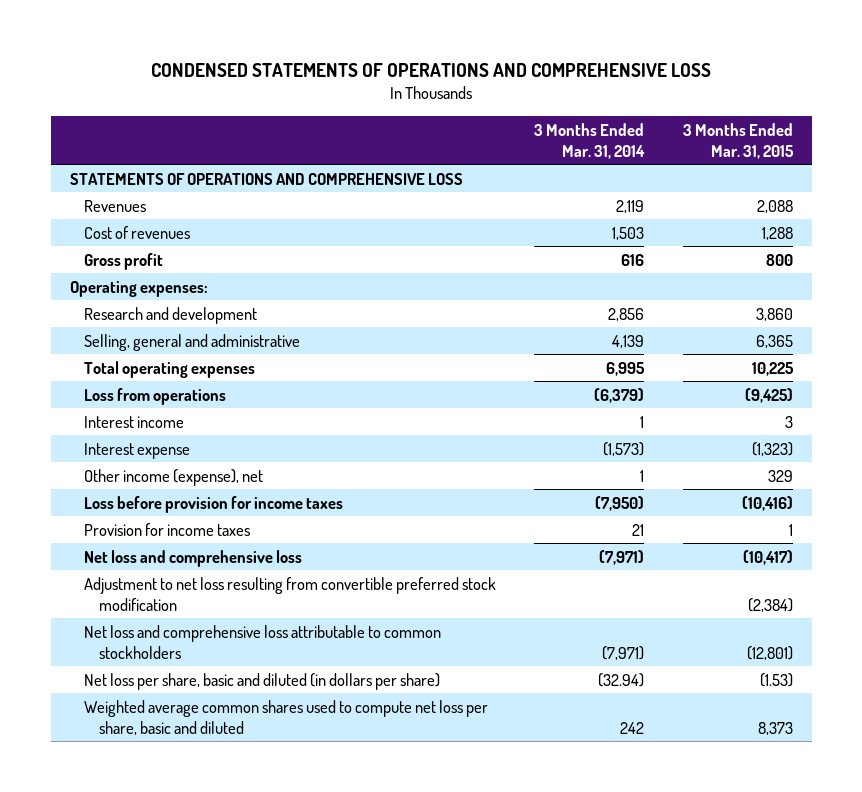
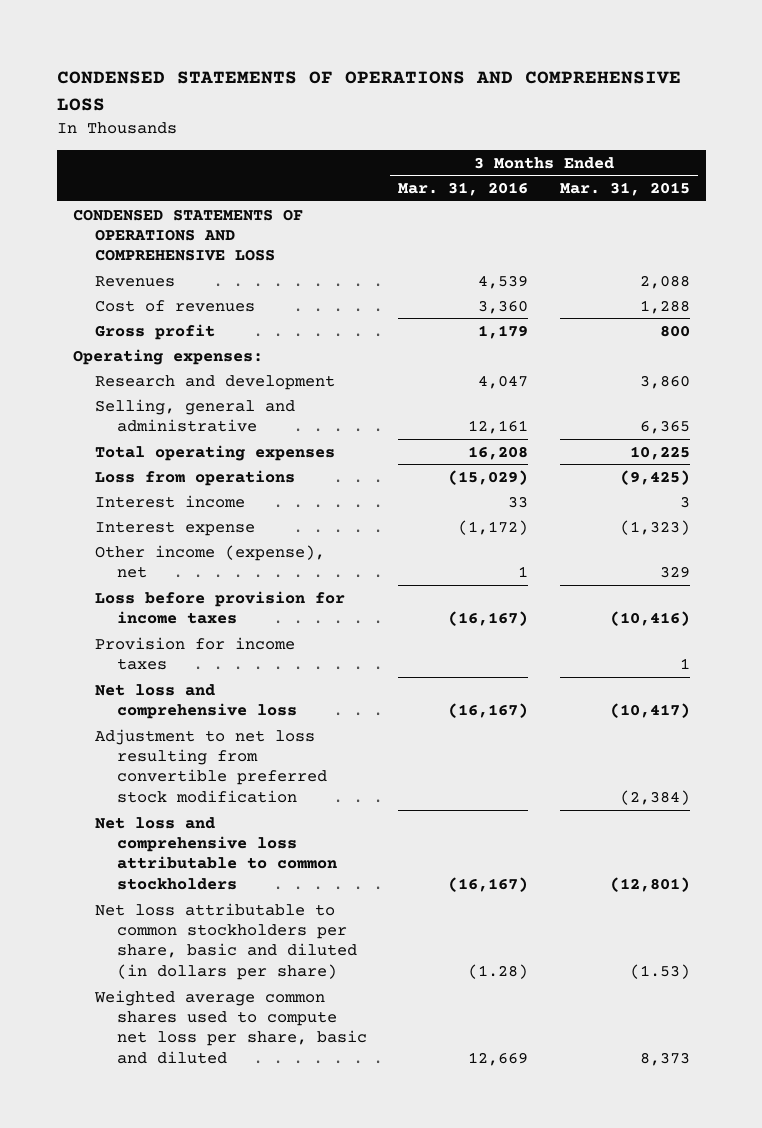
[534,122,646,159] 3 Months Ended Mar. 31, 2014 -> none
none -> [398,181,529,196] Mar. 31, 2016
[69,172,463,185] STATEMENTS OF OPERATIONS AND COMPREHENSIVE LOSS -> [72,208,303,262] CONDENSED STATEMENTS OF OPERATIONS AND COMPREHENSIVE LOSS
[84,672,441,690] Net loss per share, basic and diluted (in dollars per share) -> [94,902,357,980] Net loss attributable to common stockholders per share, basic and diluted (in dollars per share)

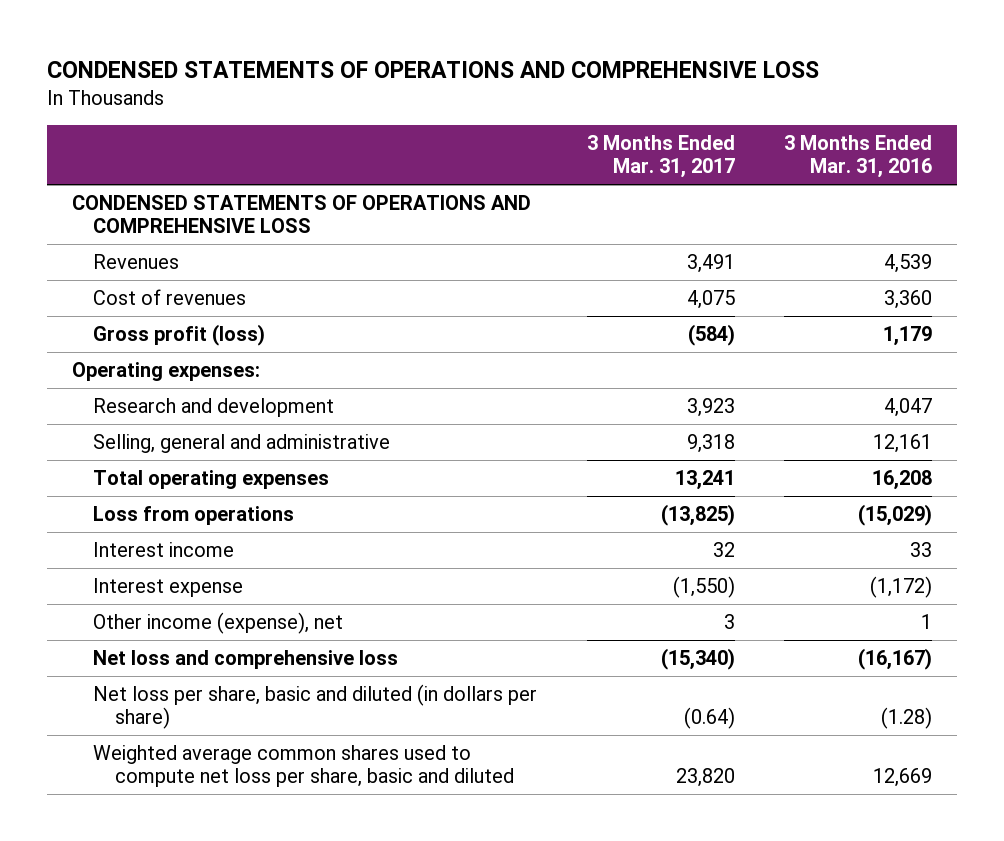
[559,181,690,196] Mar. 31, 2015 -> none
none -> [586,134,735,179] 3 Months Ended Mar. 31, 2017
[94,323,215,340] Gross profit -> [93,323,266,346] Gross profit (loss)
[94,590,345,624] Loss before provision for income taxes -> none
[94,636,295,670] Provision for income taxes -> none
[94,728,327,803] Adjustment to net loss resulting from convertible preferred stock modification -> none
[94,816,337,890] Net loss and comprehensive loss attributable to common stockholders -> none
[94,902,357,980] Net loss attributable to common stockholders per share, basic and diluted (in dollars per share) -> [93,683,538,730] Net loss per share, basic and diluted (in dollars per share)

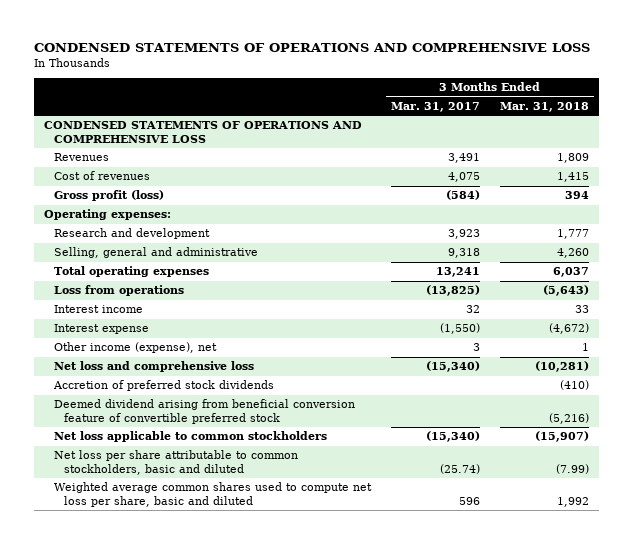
[783,134,932,179] 3 Months Ended Mar. 31, 2016 -> none
none -> [500,102,590,113] Mar. 31, 2018
none -> [53,380,275,392] Accretion of preferred stock dividends
none -> [54,399,356,425] Deemed dividend arising from beneficial conversion feature of convertible preferred stock
none -> [54,431,328,443] Net loss applicable to common stockholders
[93,683,538,730] Net loss per share, basic and diluted (in dollars per share) -> [54,450,299,476] Net loss per share attributable to common stockholders, basic and diluted
[683,707,735,730] (0.64) -> [440,464,481,475] (25.74)
[675,768,735,788] 23,820 -> [459,497,481,506] 596

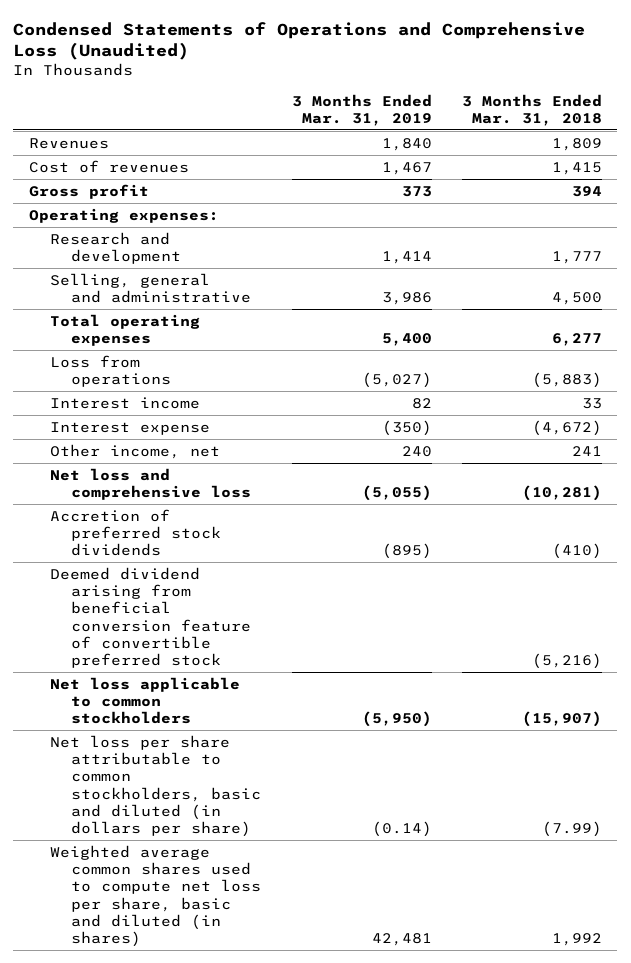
[34,42,591,52] CONDENSED STATEMENTS OF OPERATIONS AND COMPREHENSIVE LOSS -> [13,21,586,61] Condensed Statements of Operations and Comprehensive Loss (Unaudited)
[391,102,481,113] Mar. 31, 2017 -> none
none -> [291,93,432,126] 3 Months Ended Mar. 31, 2019
[44,121,363,144] CONDENSED STATEMENTS OF OPERATIONS AND COMPREHENSIVE LOSS -> none
[54,190,165,202] Gross profit (loss) -> [28,183,149,199] Gross profit
[557,248,590,259] 4,260 -> [552,292,603,306] 4,500
[553,267,590,278] 6,037 -> [552,333,603,347] 6,277
[543,285,590,297] (5,643) -> [532,372,603,389] (5,883)
[54,342,218,354] Other income (expense), net -> [49,443,220,459] Other income, net
[582,343,590,352] 1 -> [572,445,603,456] 241
[54,450,299,476] Net loss per share attributable to common stockholders, basic and diluted -> [49,734,262,838] Net loss per share attributable to common stockholders, basic and diluted (in dollars per share)
[54,482,373,508] Weighted average common shares used to compute net loss per share, basic and diluted -> [49,844,262,948] Weighted average common shares used to compute net loss per share, basic and diluted (in shares)

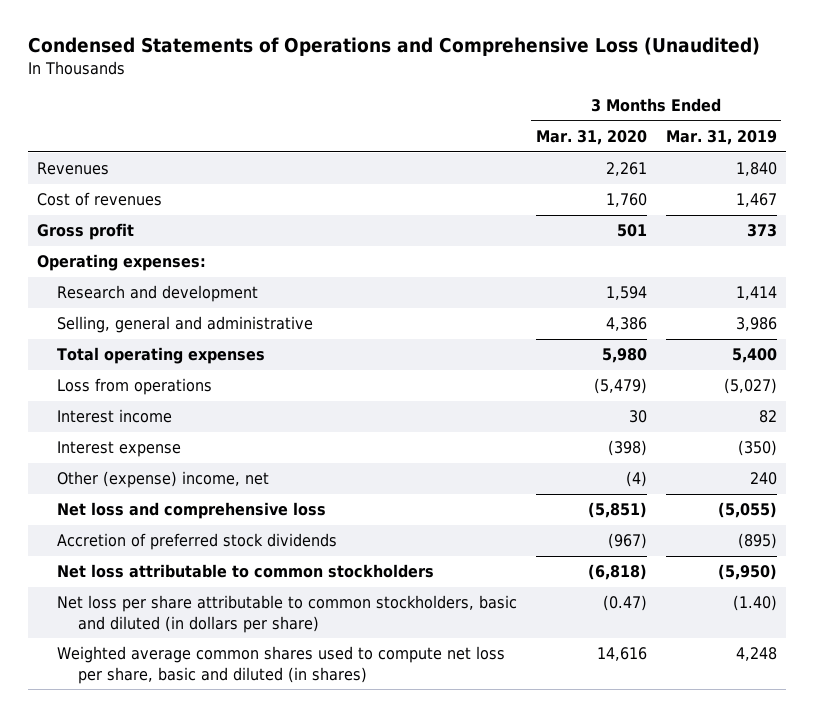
[462,93,603,126] 3 Months Ended Mar. 31, 2018 -> none
none -> [535,129,647,145] Mar. 31, 2020
[49,443,220,459] Other income, net -> [57,471,270,489] Other (expense) income, net
[49,566,252,669] Deemed dividend arising from beneficial conversion feature of convertible preferred stock -> none
[49,676,240,725] Net loss applicable to common stockholders -> [57,564,435,579] Net loss attributable to common stockholders
[371,821,432,838] (0.14) -> [732,595,777,612] (1.40)
[371,933,432,947] 42,481 -> [735,647,777,662] 4,248

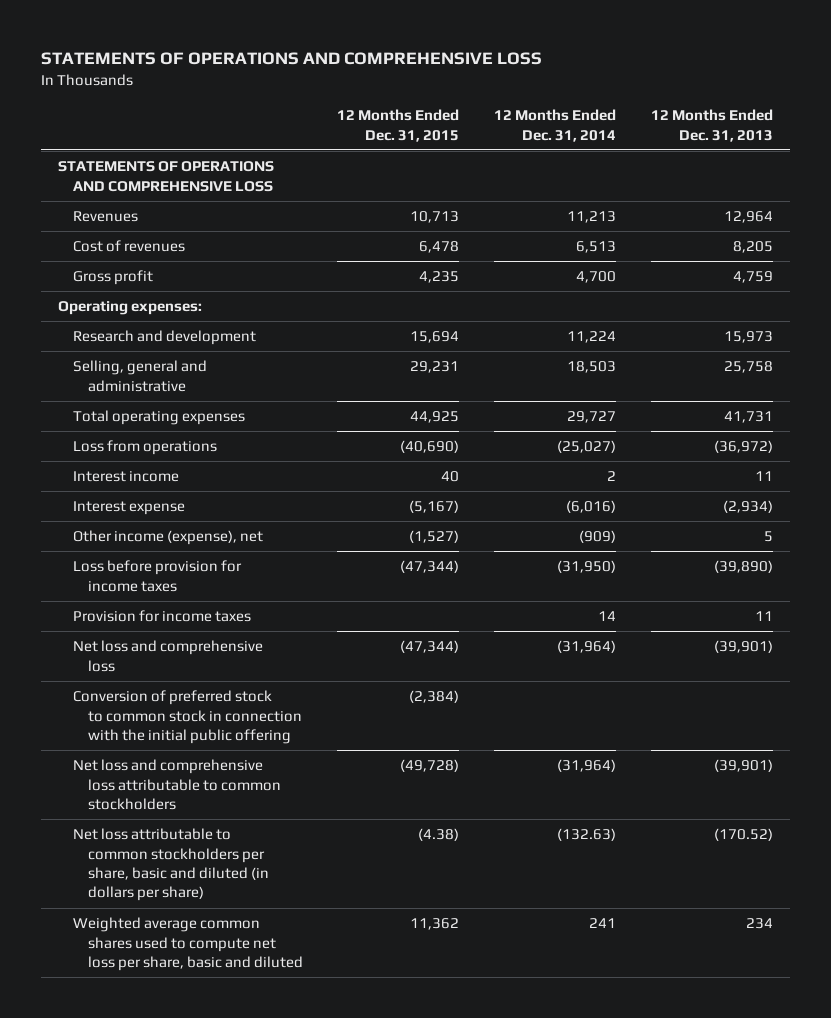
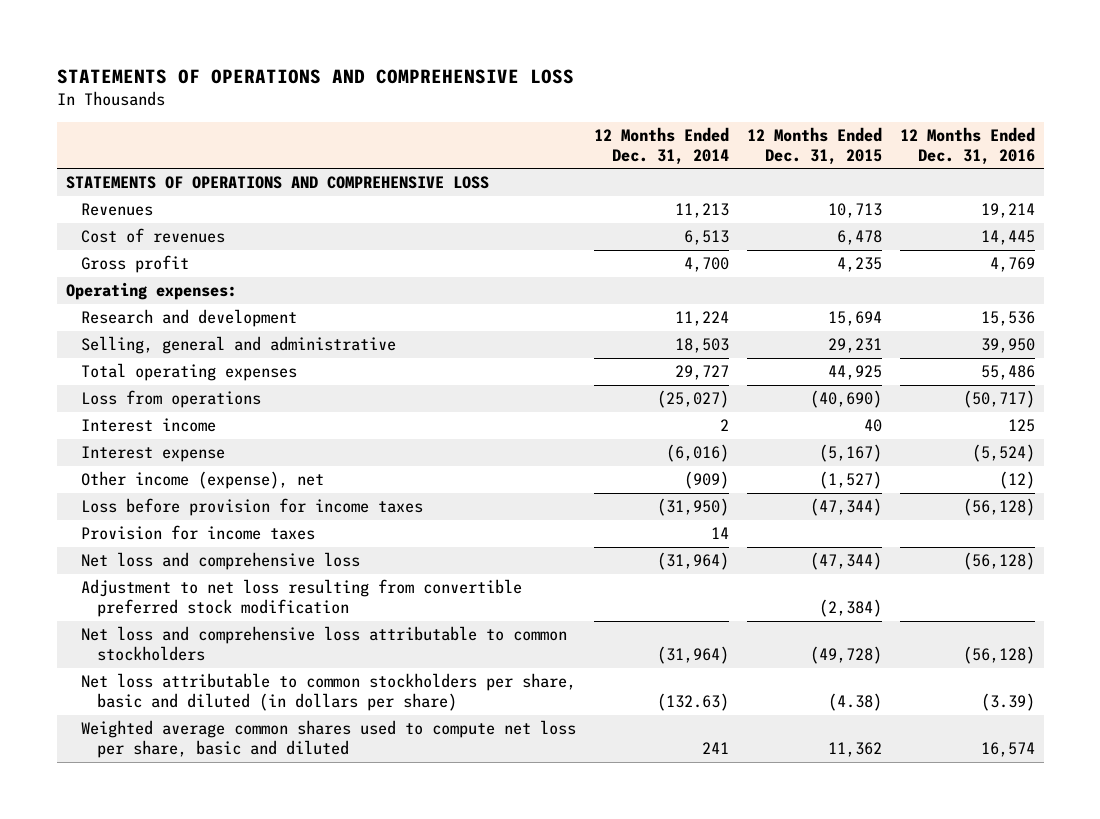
[650,109,773,142] 12 Months Ended Dec. 31, 2013 -> none
none -> [899,127,1035,165] 12 Months Ended Dec. 31, 2016
[72,690,302,744] Conversion of preferred stock to common stock in connection with the initial public offering -> [81,579,523,618] Adjustment to net loss resulting from convertible preferred stock modification

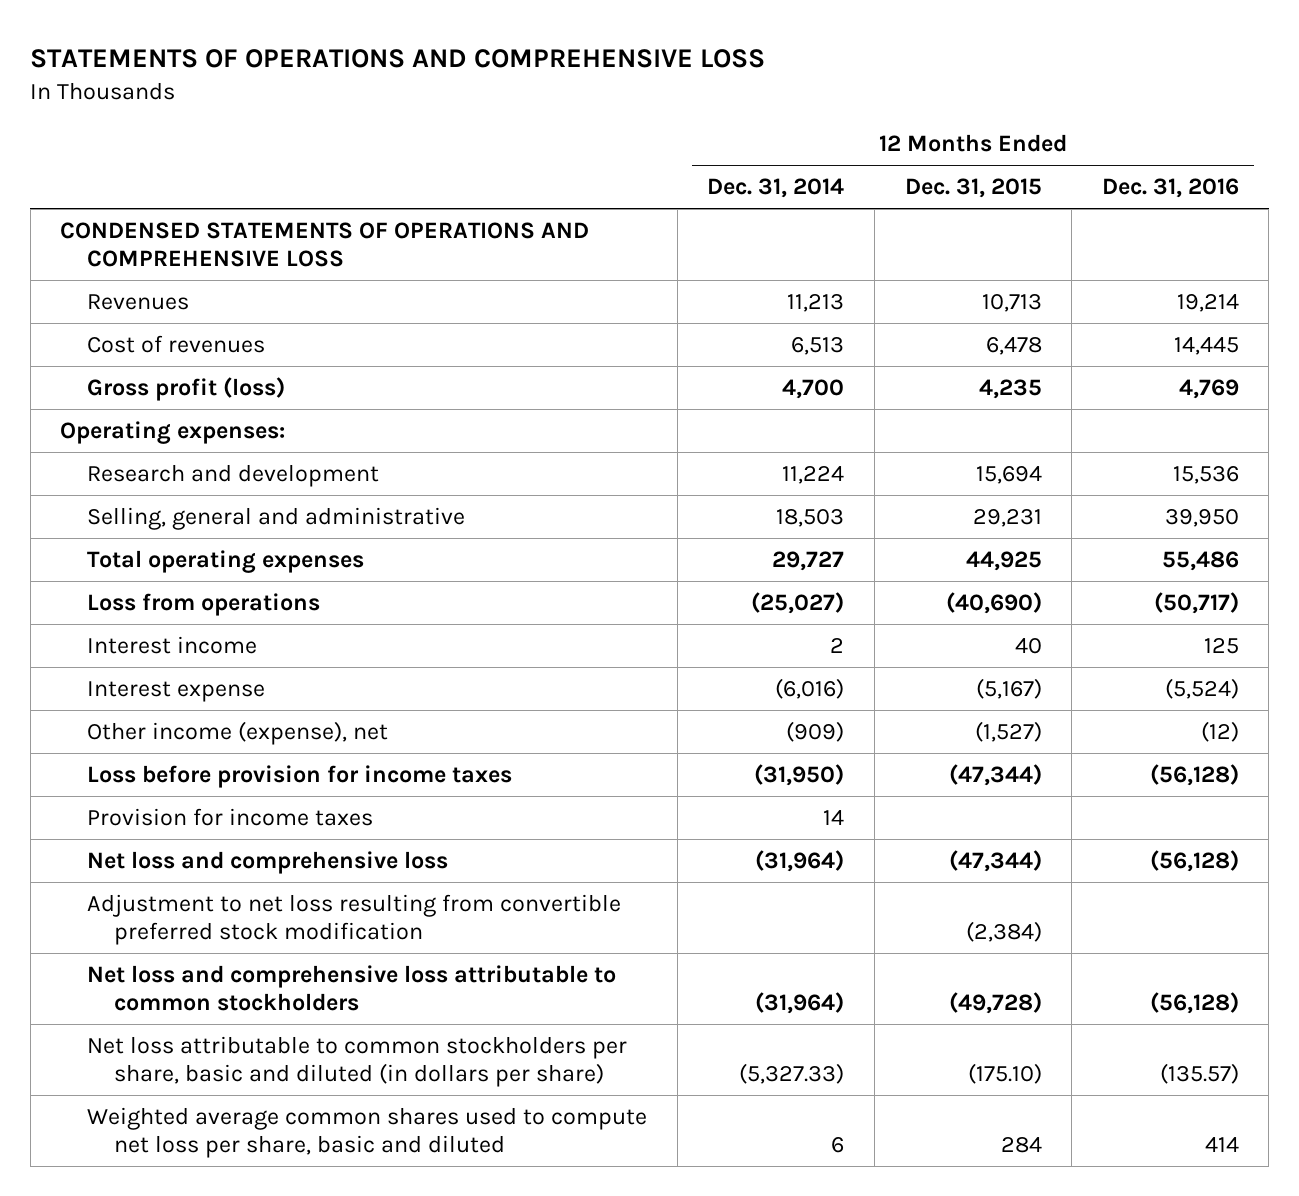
[65,176,489,190] STATEMENTS OF OPERATIONS AND COMPREHENSIVE LOSS -> [60,221,590,267] CONDENSED STATEMENTS OF OPERATIONS AND COMPREHENSIVE LOSS
[81,255,190,274] Gross profit -> [87,376,286,401] Gross profit (loss)
[656,693,729,712] (132.63) -> [739,1062,845,1084] (5,327.33)
[827,693,882,712] (4.38) -> [967,1062,1042,1084] (175.10)
[980,693,1035,712] (3.39) -> [1159,1062,1239,1084] (135.57)
[701,742,729,755] 241 -> [831,1136,845,1153] 6
[827,742,882,758] 11,362 -> [1000,1136,1042,1153] 284
[980,742,1035,758] 16,574 -> [1204,1136,1239,1152] 414

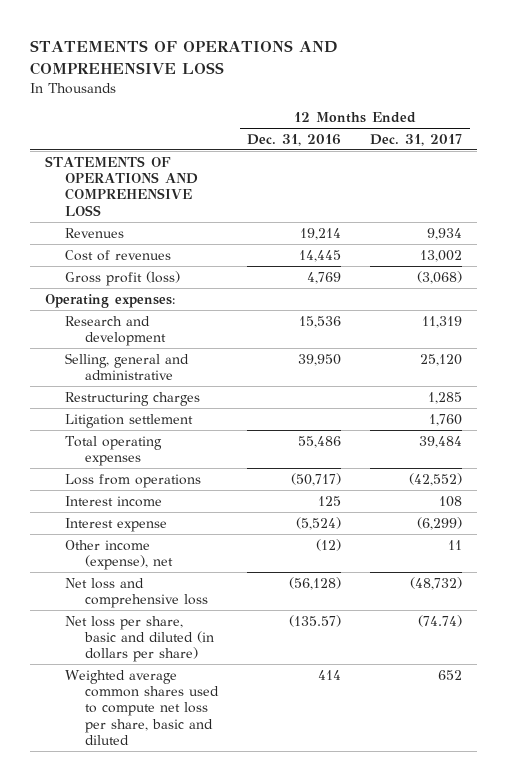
[707,178,845,199] Dec. 31, 2014 -> none
[904,178,1042,199] Dec. 31, 2015 -> none
none -> [370,133,463,146] Dec. 31, 2017
[60,221,590,267] CONDENSED STATEMENTS OF OPERATIONS AND COMPREHENSIVE LOSS -> [45,155,198,216] STATEMENTS OF OPERATIONS AND COMPREHENSIVE LOSS
none -> [64,391,200,406] Restructuring charges
none -> [64,413,193,428] Litigation settlement
[87,764,513,788] Loss before provision for income taxes -> none
[87,807,374,826] Provision for income taxes -> none
[87,893,622,945] Adjustment to net loss resulting from convertible preferred stock modification -> none
[87,964,617,1011] Net loss and comprehensive loss attributable to common stockholders -> none
[87,1035,628,1087] Net loss attributable to common stockholders per share, basic and diluted (in dollars per share) -> [64,615,214,663] Net loss per share, basic and diluted (in dollars per share)

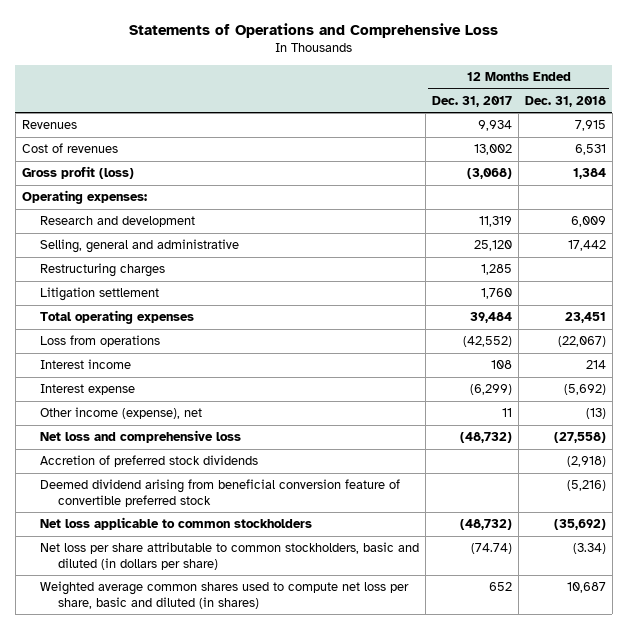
[30,40,339,75] STATEMENTS OF OPERATIONS AND COMPREHENSIVE LOSS -> [128,22,498,38] Statements of Operations and Comprehensive Loss
[247,133,342,146] Dec. 31, 2016 -> none
none -> [524,95,606,107] Dec. 31, 2018
[45,155,198,216] STATEMENTS OF OPERATIONS AND COMPREHENSIVE LOSS -> none
none -> [39,455,258,468] Accretion of preferred stock dividends
none -> [39,479,400,507] Deemed dividend arising from beneficial conversion feature of convertible preferred stock
none -> [39,517,312,531] Net loss applicable to common stockholders
[64,615,214,663] Net loss per share, basic and diluted (in dollars per share) -> [39,542,419,570] Net loss per share attributable to common stockholders, basic and diluted (in dollars per share)
[64,669,219,746] Weighted average common shares used to compute net loss per share, basic and diluted -> [39,581,409,609] Weighted average common shares used to compute net loss per share, basic and diluted (in shares)

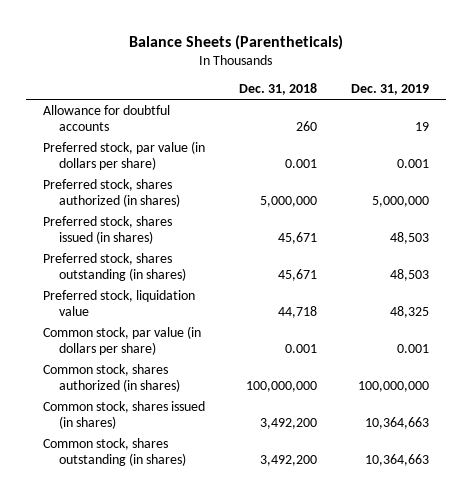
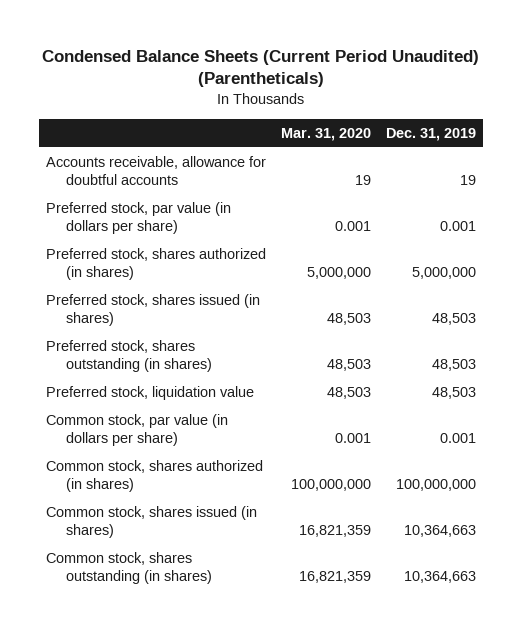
[129,35,344,51] Balance Sheets (Parentheticals) -> [41,49,479,88] Condensed Balance Sheets (Current Period Unaudited) (Parentheticals)
[239,83,318,96] Dec. 31, 2018 -> none
none -> [280,127,371,141] Mar. 31, 2020
[43,104,171,132] Allowance for doubtful accounts -> [46,156,267,185] Accounts receivable, allowance for doubtful accounts
[389,306,429,319] 48,325 -> [431,387,476,400] 48,503

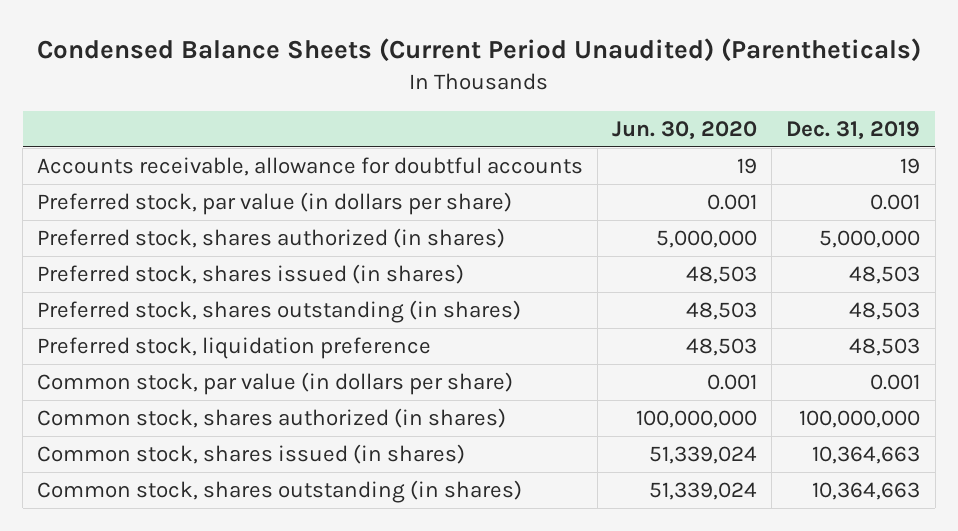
[280,127,371,141] Mar. 31, 2020 -> none
none -> [612,121,758,141] Jun. 30, 2020
[46,386,255,401] Preferred stock, liquidation value -> [37,336,432,359] Preferred stock, liquidation preference

